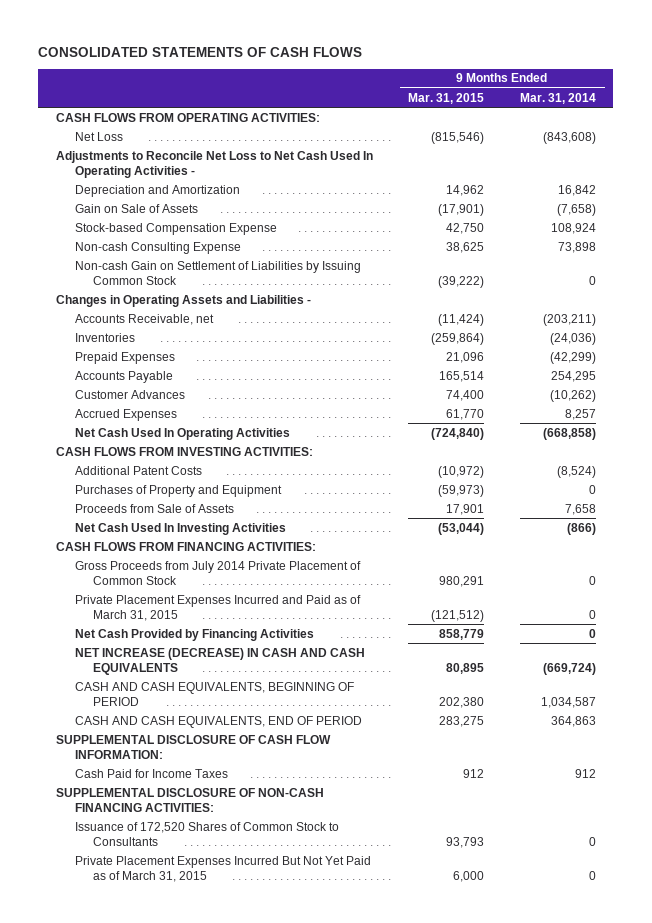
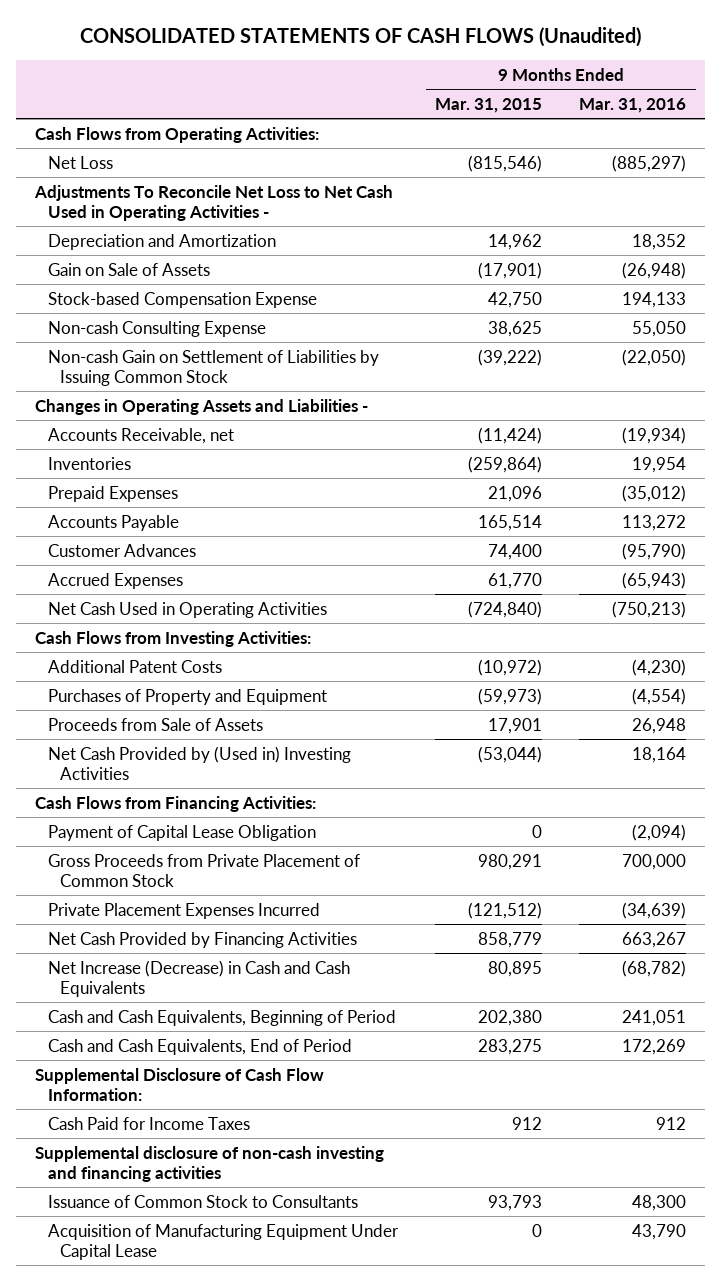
[38,46,363,57] CONSOLIDATED STATEMENTS OF CASH FLOWS -> [79,27,641,48] CONSOLIDATED STATEMENTS OF CASH FLOWS (Unaudited)
[519,92,596,104] Mar. 31, 2014 -> none
none -> [579,97,687,113] Mar. 31, 2016
[56,112,321,122] CASH FLOWS FROM OPERATING ACTIVITIES: -> [35,126,320,143] Cash Flows from Operating Activities:
[56,150,374,178] Adjustments to Reconcile Net Loss to Net Cash Used In Operating Activities - -> [34,184,394,221] Adjustments To Reconcile Net Loss to Net Cash Used in Operating Activities -
[74,427,290,440] Net Cash Used In Operating Activities -> [47,601,327,618] Net Cash Used in Operating Activities
[56,446,314,456] CASH FLOWS FROM INVESTING ACTIVITIES: -> [35,630,312,647] Cash Flows from Investing Activities:
[74,522,286,535] Net Cash Used In Investing Activities -> [47,745,351,780] Net Cash Provided by (Used in) Investing Activities
[56,541,317,551] CASH FLOWS FROM FINANCING ACTIVITIES: -> [35,795,317,812] Cash Flows from Financing Activities:
none -> [47,824,316,841] Payment of Capital Lease Obligation
[74,560,361,585] Gross Proceeds from July 2014 Private Placement of Common Stock -> [47,853,360,887] Gross Proceeds from Private Placement of Common Stock
[74,594,361,621] Private Placement Expenses Incurred and Paid as of March 31, 2015 -> [47,902,320,919] Private Placement Expenses Incurred
[74,647,365,675] NET INCREASE (DECREASE) IN CASH AND CASH EQUIVALENTS -> [47,959,350,997] Net Increase (Decrease) in Cash and Cash Equivalents
[74,681,354,706] CASH AND CASH EQUIVALENTS, BEGINNING OF PERIOD -> [47,1009,396,1026] Cash and Cash Equivalents, Beginning of Period
[74,715,362,728] CASH AND CASH EQUIVALENTS, END OF PERIOD -> [47,1038,352,1055] Cash and Cash Equivalents, End of Period
[56,734,332,759] SUPPLEMENTAL DISCLOSURE OF CASH FLOW INFORMATION: -> [35,1067,325,1101] Supplemental Disclosure of Cash Flow Information:
[74,855,371,882] Private Placement Expenses Incurred But Not Yet Paid as of March 31, 2015 -> none
[56,787,325,812] SUPPLEMENTAL DISCLOSURE OF NON-CASH FINANCING ACTIVITIES: -> [35,1145,385,1182] Supplemental disclosure of non-cash investing and financing activities
[74,821,339,846] Issuance of 172,520 Shares of Common Stock to Consultants -> [47,1194,358,1208] Issuance of Common Stock to Consultants
none -> [47,1223,399,1260] Acquisition of Manufacturing Equipment Under Capital Lease

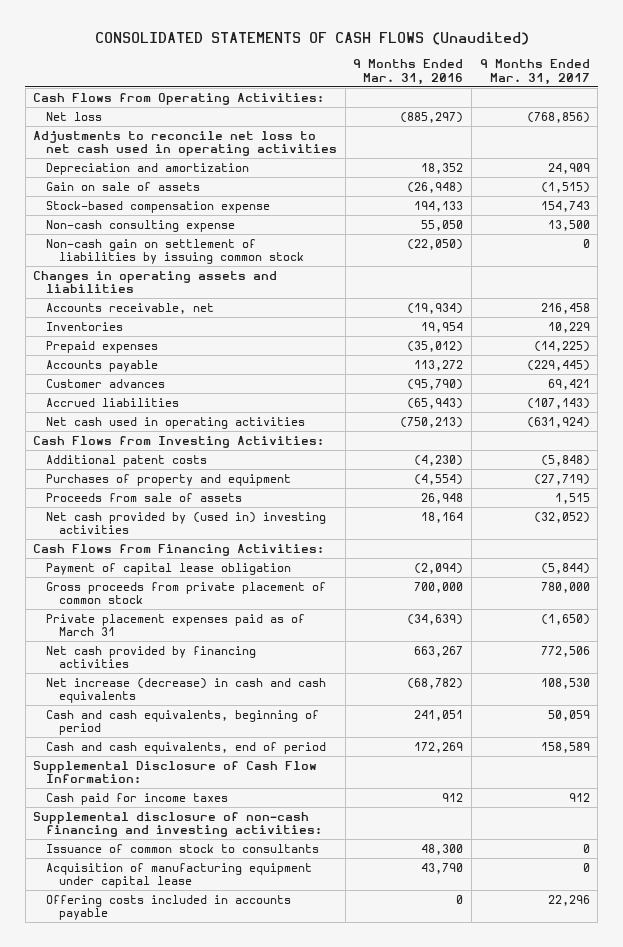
[435,97,543,113] Mar. 31, 2015 -> none
none -> [479,59,590,85] 9 Months Ended Mar. 31, 2017
[47,155,113,169] Net Loss -> [46,111,103,121] Net loss
[34,184,394,221] Adjustments To Reconcile Net Loss to Net Cash Used in Operating Activities - -> [33,130,338,157] Adjustments to reconcile net loss to net cash used in operating activities
[47,233,276,250] Depreciation and Amortization -> [46,162,250,175] Depreciation and amortization
[47,262,210,276] Gain on Sale of Assets -> [46,181,201,191] Gain on sale of assets
[47,291,317,308] Stock-based Compensation Expense -> [46,200,271,213] Stock-based compensation expense
[47,320,266,337] Non-cash Consulting Expense -> [46,219,236,232] Non-cash consulting expense
[47,349,379,386] Non-cash Gain on Settlement of Liabilities by Issuing Common Stock -> [46,238,304,265] Non-cash gain on settlement of liabilities by issuing common stock
[35,398,369,415] Changes in Operating Assets and Liabilities - -> [33,270,278,294] Changes in operating assets and liabilities
[47,427,234,444] Accounts Receivable, net -> [46,302,215,314] Accounts receivable, net
[47,485,178,502] Prepaid Expenses -> [46,340,159,353] Prepaid expenses
[47,514,179,531] Accounts Payable -> [46,359,159,372] Accounts payable
[47,543,196,557] Customer Advances -> [46,378,166,388] Customer advances
[47,572,183,589] Accrued Expenses -> [46,397,180,407] Accrued liabilities
[47,601,327,618] Net Cash Used in Operating Activities -> [46,416,306,429] Net cash used in operating activities
[47,659,222,673] Additional Patent Costs -> [46,454,208,467] Additional patent costs
[47,688,327,705] Purchases of Property and Equipment -> [46,473,292,486] Purchases of property and equipment
[47,717,263,731] Proceeds from Sale of Assets -> [46,492,243,502] Proceeds from sale of assets
[47,745,351,780] Net Cash Provided by (Used in) Investing Activities -> [46,511,327,535] Net cash provided by (used in) investing activities
[47,824,316,841] Payment of Capital Lease Obligation -> [46,562,292,575] Payment of capital lease obligation
[47,853,360,887] Gross Proceeds from Private Placement of Common Stock -> [46,581,327,605] Gross proceeds from private placement of common stock
[47,902,320,919] Private Placement Expenses Incurred -> [46,613,306,637] Private placement expenses paid as of March 31
[47,931,357,948] Net Cash Provided by Financing Activities -> [46,645,257,669] Net cash provided by financing activities
[47,959,350,997] Net Increase (Decrease) in Cash and Cash Equivalents -> [46,677,327,704] Net increase (decrease) in cash and cash equivalents
[47,1009,396,1026] Cash and Cash Equivalents, Beginning of Period -> [46,709,320,736] Cash and cash equivalents, beginning of period
[47,1038,352,1055] Cash and Cash Equivalents, End of Period -> [46,741,327,754] Cash and cash equivalents, end of period
[47,1116,250,1130] Cash Paid for Income Taxes -> [46,792,229,805] Cash paid for income taxes
[35,1145,385,1182] Supplemental disclosure of non-cash investing and financing activities -> [33,811,323,838] Supplemental disclosure of non-cash financing and investing activities:
[47,1194,358,1208] Issuance of Common Stock to Consultants -> [46,843,320,853] Issuance of common stock to consultants
[47,1223,399,1260] Acquisition of Manufacturing Equipment Under Capital Lease -> [46,862,313,889] Acquisition of manufacturing equipment under capital lease
none -> [46,894,292,921] Offering costs included in accounts payable

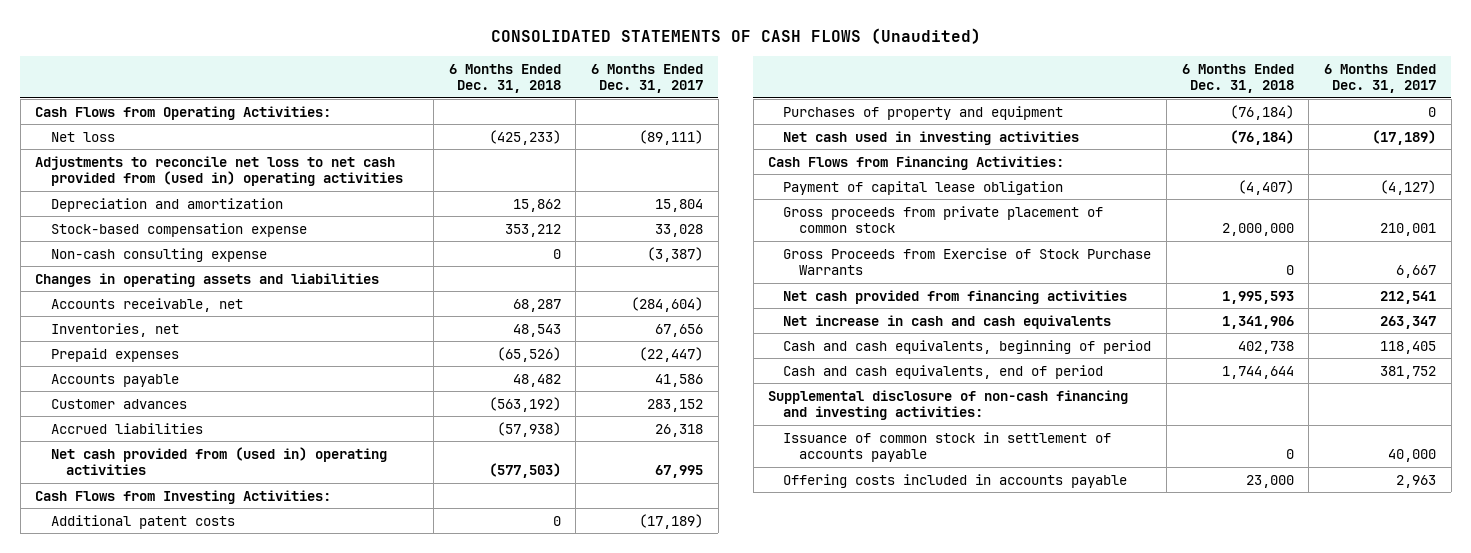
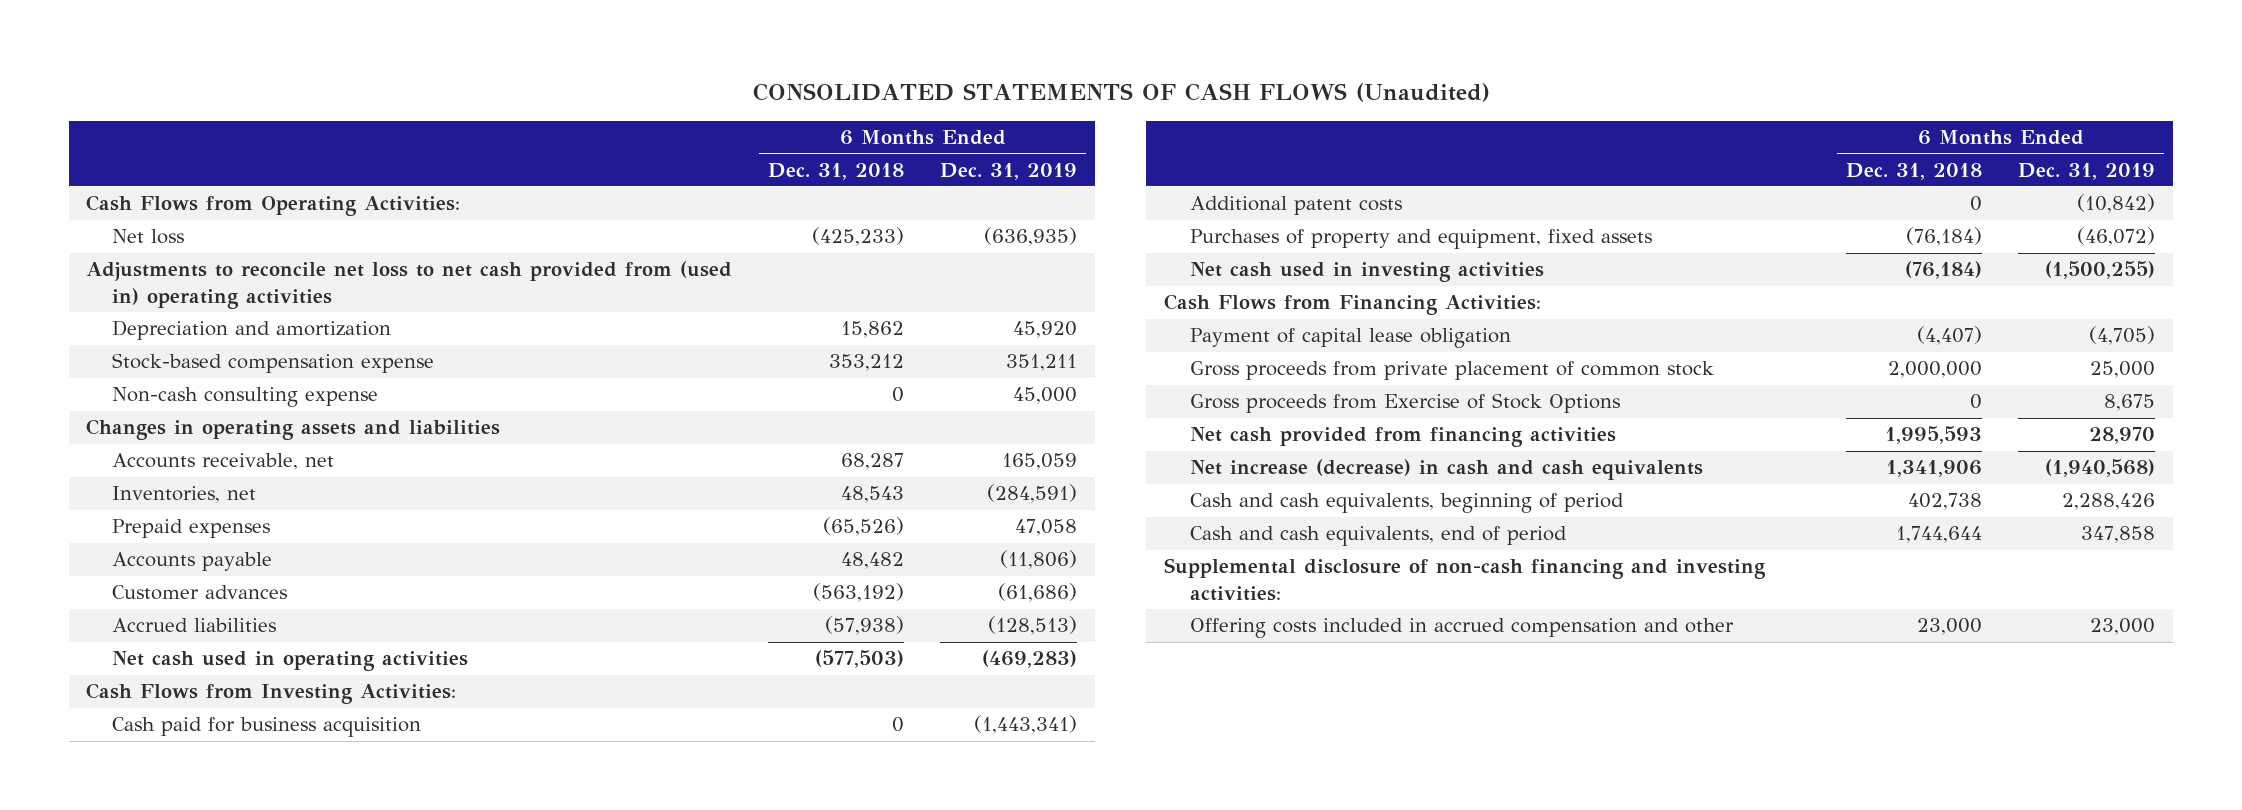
[591,63,704,94] 6 Months Ended Dec. 31, 2017 -> none
none -> [940,162,1078,180] Dec. 31, 2019
[50,446,387,476] Net cash provided from (used in) operating activities -> [111,651,468,672] Net cash used in operating activities
none -> [111,717,421,738] Cash paid for business acquisition
[783,105,1064,120] Purchases of property and equipment -> [1189,229,1652,250] Purchases of property and equipment, fixed assets
[783,247,1152,276] Gross Proceeds from Exercise of Stock Purchase Warrants -> [1189,393,1620,414] Gross proceeds from Exercise of Stock Options
[783,314,1112,329] Net increase in cash and cash equivalents -> [1189,459,1703,481] Net increase (decrease) in cash and cash equivalents
[783,431,1112,463] Issuance of common stock in settlement of accounts payable -> none
[783,473,1128,488] Offering costs included in accounts payable -> none
none -> [1189,618,1734,639] Offering costs included in accrued compensation and other

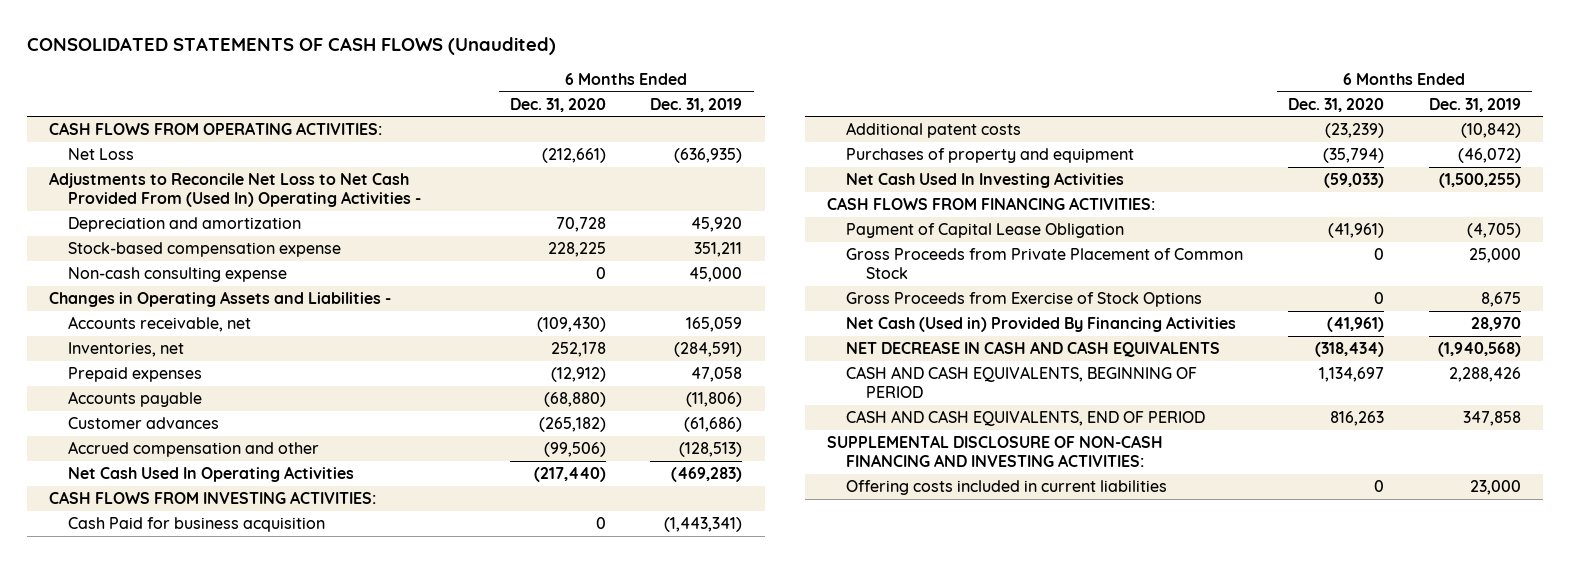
[768,162,905,180] Dec. 31, 2018 -> none
none -> [509,97,606,112] Dec. 31, 2020
[86,195,461,217] Cash Flows from Operating Activities: -> [48,121,382,135] CASH FLOWS FROM OPERATING ACTIVITIES:
[111,229,184,245] Net loss -> [68,147,135,160] Net Loss
[86,261,733,309] Adjustments to reconcile net loss to net cash provided from (used in) operating activities -> [48,171,422,208] Adjustments to Reconcile Net Loss to Net Cash Provided From (Used In) Operating Activities -
[86,419,501,441] Changes in operating assets and liabilities -> [48,290,391,307] Changes in Operating Assets and Liabilities -
[111,618,276,633] Accrued liabilities -> [68,440,320,457] Accrued compensation and other
[111,651,468,672] Net cash used in operating activities -> [68,465,355,482] Net Cash Used In Operating Activities
[86,683,457,705] Cash Flows from Investing Activities: -> [48,490,376,504] CASH FLOWS FROM INVESTING ACTIVITIES:
[111,717,421,738] Cash paid for business acquisition -> [68,516,326,532] Cash Paid for business acquisition
[1189,618,1734,639] Offering costs included in accrued compensation and other -> none
[1189,229,1652,250] Purchases of property and equipment, fixed assets -> [846,147,1135,163] Purchases of property and equipment
[1189,262,1544,283] Net cash used in investing activities -> [846,171,1125,188] Net Cash Used In Investing Activities
[1164,294,1542,316] Cash Flows from Financing Activities: -> [827,196,1156,210] CASH FLOWS FROM FINANCING ACTIVITIES:
[1189,328,1511,349] Payment of capital lease obligation -> [846,222,1125,238] Payment of Capital Lease Obligation
[1189,361,1714,381] Gross proceeds from private placement of common stock -> [846,247,1244,280] Gross Proceeds from Private Placement of Common Stock
[1189,393,1620,414] Gross proceeds from Exercise of Stock Options -> [846,291,1203,307] Gross Proceeds from Exercise of Stock Options
[1189,427,1616,448] Net cash provided from financing activities -> [846,315,1237,332] Net Cash (Used in) Provided By Financing Activities
[1189,459,1703,481] Net increase (decrease) in cash and cash equivalents -> [846,340,1221,357] NET DECREASE IN CASH AND CASH EQUIVALENTS
[1189,493,1624,514] Cash and cash equivalents, beginning of period -> [846,365,1198,399] CASH AND CASH EQUIVALENTS, BEGINNING OF PERIOD
[1189,526,1567,547] Cash and cash equivalents, end of period -> [846,409,1206,426] CASH AND CASH EQUIVALENTS, END OF PERIOD
[1164,558,1767,601] Supplemental disclosure of non-cash financing and investing activities: -> [827,434,1164,468] SUPPLEMENTAL DISCLOSURE OF NON-CASH FINANCING AND INVESTING ACTIVITIES:
none -> [846,479,1168,495] Offering costs included in current liabilities

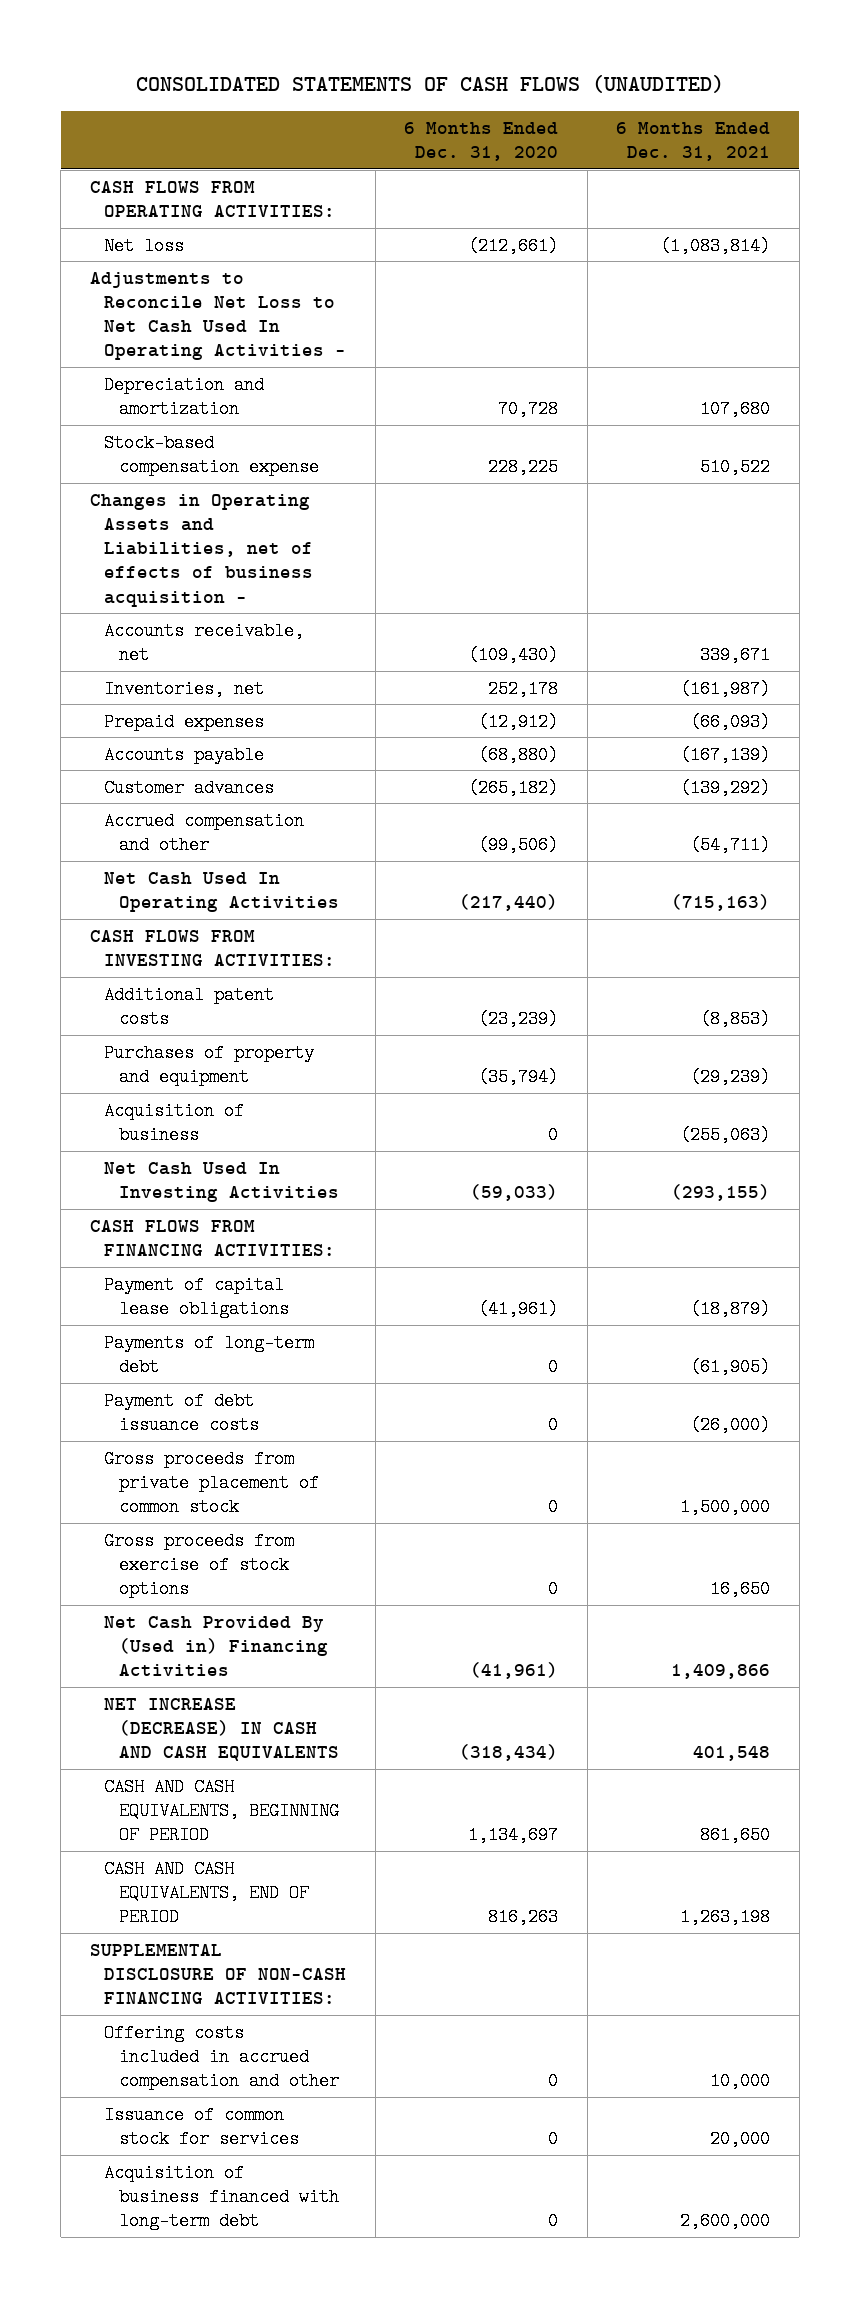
[26,37,556,56] CONSOLIDATED STATEMENTS OF CASH FLOWS (Unaudited) -> [136,75,725,94] CONSOLIDATED STATEMENTS OF CASH FLOWS (UNAUDITED)
[650,97,743,112] Dec. 31, 2019 -> none
none -> [616,121,771,161] 6 Months Ended Dec. 31, 2021
[68,147,135,160] Net Loss -> [104,236,185,255] Net loss
[48,171,422,208] Adjustments to Reconcile Net Loss to Net Cash Provided From (Used In) Operating Activities - -> [89,271,347,361] Adjustments to Reconcile Net Loss to Net Cash Used In Operating Activities -
[68,266,288,282] Non-cash consulting expense -> none
[48,290,391,307] Changes in Operating Assets and Liabilities - -> [89,493,314,607] Changes in Operating Assets and Liabilities, net of effects of business acquisition -
[68,516,326,532] Cash Paid for business acquisition -> none
none -> [104,1101,245,1144] Acquisition of business
[846,222,1125,238] Payment of Capital Lease Obligation -> [104,1275,290,1318] Payment of capital lease obligations
none -> [104,1333,315,1376] Payments of long-term debt
none -> [104,1391,260,1434] Payment of debt issuance costs
[846,247,1244,280] Gross Proceeds from Private Placement of Common Stock -> [104,1449,320,1517] Gross proceeds from private placement of common stock
[846,291,1203,307] Gross Proceeds from Exercise of Stock Options -> [104,1531,295,1599] Gross proceeds from exercise of stock options
[846,315,1237,332] Net Cash (Used in) Provided By Financing Activities -> [104,1615,329,1677] Net Cash Provided By (Used in) Financing Activities
[846,340,1221,357] NET DECREASE IN CASH AND CASH EQUIVALENTS -> [104,1697,340,1762] NET INCREASE (DECREASE) IN CASH AND CASH EQUIVALENTS
[846,479,1168,495] Offering costs included in current liabilities -> none
[827,434,1164,468] SUPPLEMENTAL DISCLOSURE OF NON-CASH FINANCING AND INVESTING ACTIVITIES: -> [89,1943,347,2005] SUPPLEMENTAL DISCLOSURE OF NON-CASH FINANCING ACTIVITIES:
none -> [104,2023,340,2091] Offering costs included in accrued compensation and other
none -> [104,2105,300,2148] Issuance of common stock for services
none -> [104,2163,340,2231] Acquisition of business financed with long-term debt

